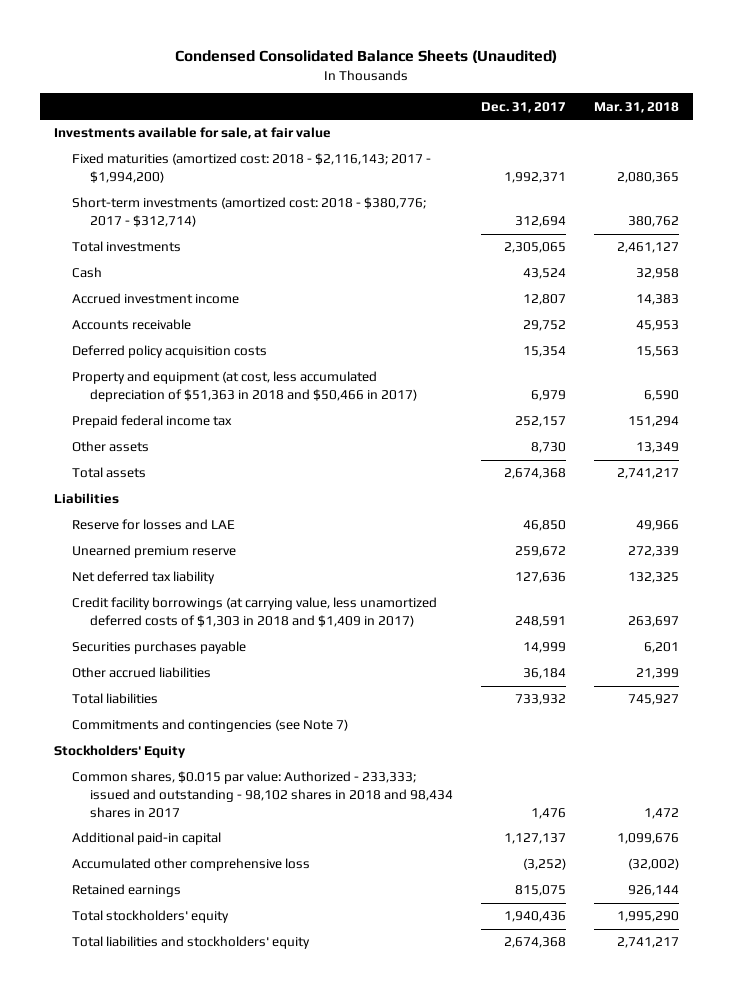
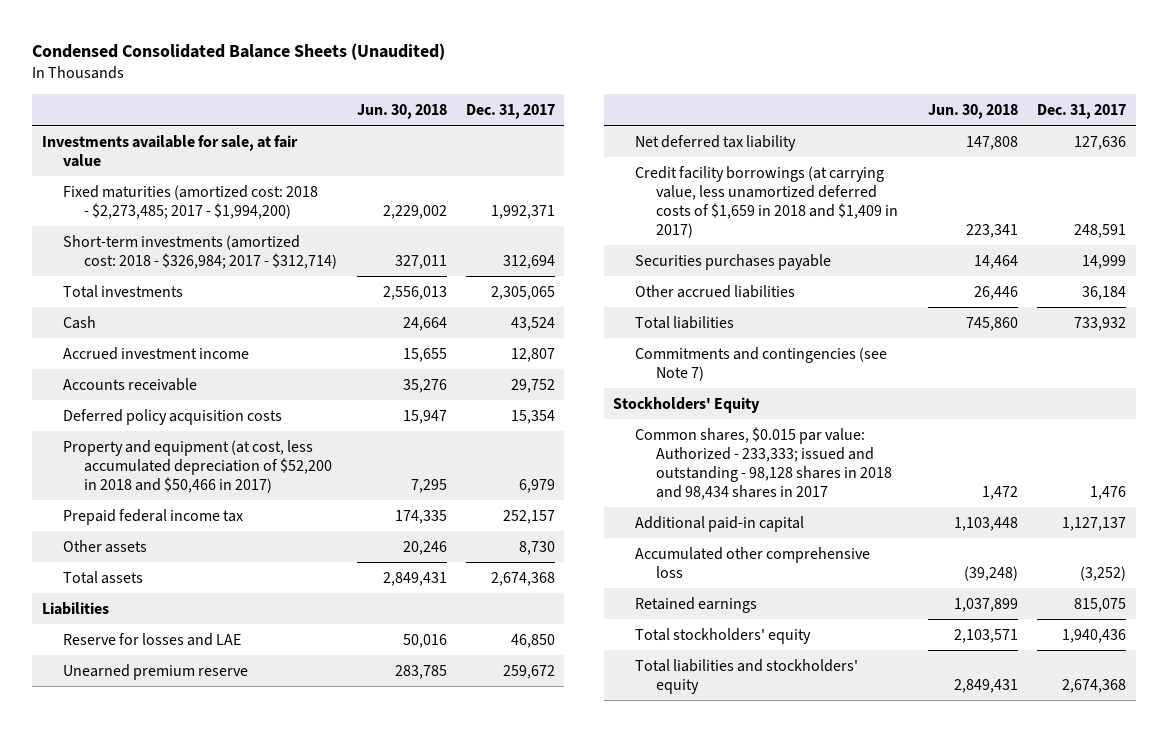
[593,101,679,113] Mar. 31, 2018 -> none
none -> [356,103,447,119] Jun. 30, 2018
[72,153,432,184] Fixed maturities (amortized cost: 2018 - $2,116,143; 2017 - $1,994,200) -> [63,184,319,219] Fixed maturities (amortized cost: 2018 - $2,273,485; 2017 - $1,994,200)
[72,197,427,228] Short-term investments (amortized cost: 2018 - $380,776; 2017 - $312,714) -> [63,234,338,269] Short-term investments (amortized cost: 2018 - $326,984; 2017 - $312,714)
[72,371,418,403] Property and equipment (at cost, less accumulated depreciation of $51,363 in 2018 and $50,466 in 2017) -> [63,439,333,494] Property and equipment (at cost, less accumulated depreciation of $52,200 in 2018 and $50,466 in 2017)
[72,597,438,628] Credit facility borrowings (at carrying value, less unamortized deferred costs of $1,303 in 2018 and $1,409 in 2017) -> [634,165,898,239] Credit facility borrowings (at carrying value, less unamortized deferred costs of $1,659 in 2018 and $1,409 in 2017)
[72,771,454,818] Common shares, $0.015 par value: Authorized - 233,333; issued and outstanding - 98,102 shares in 2018 and 98,434 shares in 2017 -> [634,426,892,501] Common shares, $0.015 par value: Authorized - 233,333; issued and outstanding - 98,128 shares in 2018 and 98,434 shares in 2017

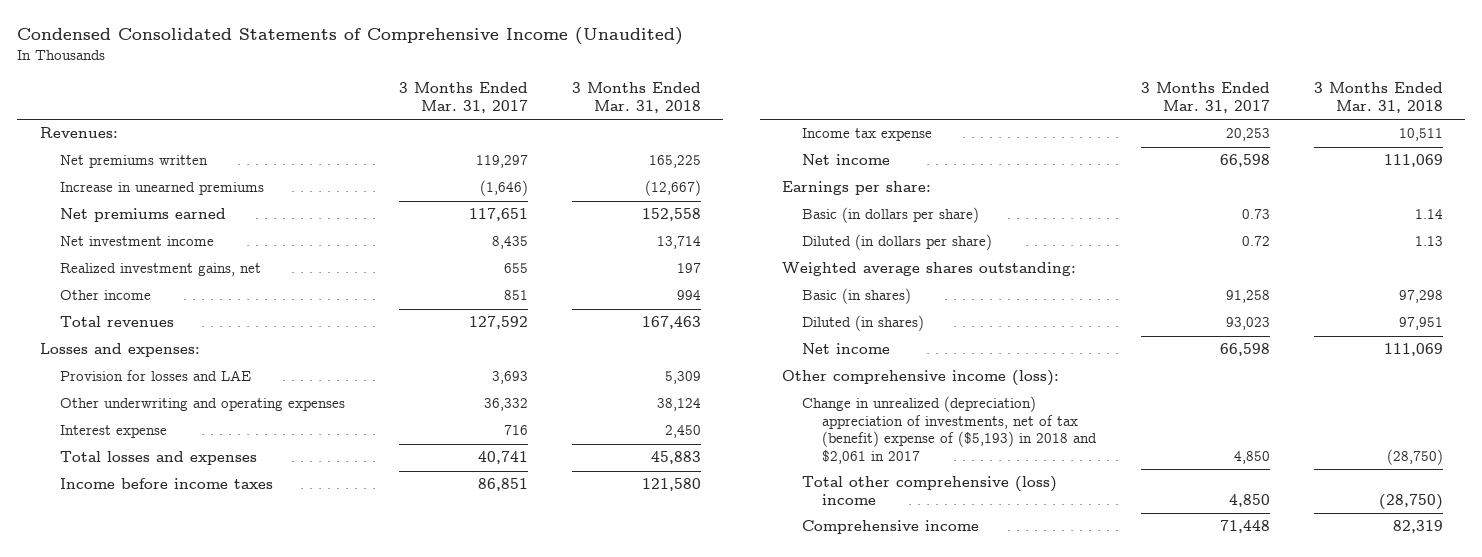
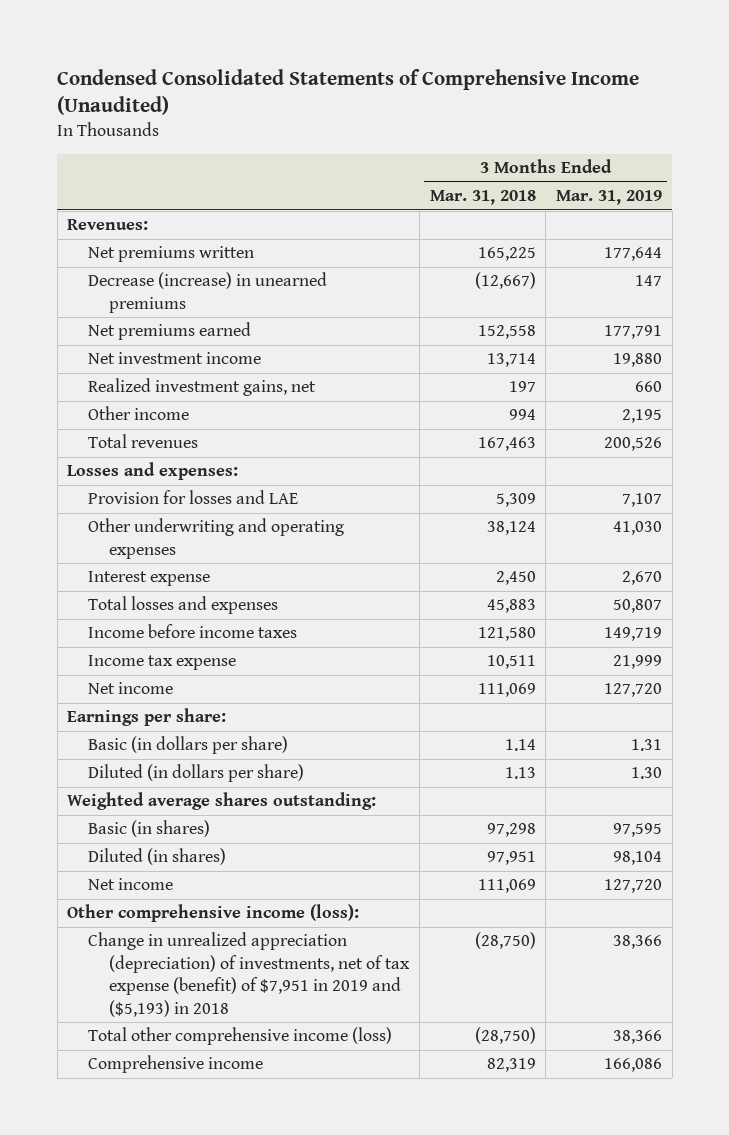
[398,82,528,113] 3 Months Ended Mar. 31, 2017 -> none
none -> [555,190,662,206] Mar. 31, 2019
[59,182,264,196] Increase in unearned premiums -> [88,272,328,313] Decrease (increase) in unearned premiums
[802,396,1098,464] Change in unrealized (depreciation) appreciation of investments, net of tax (benefit) expense of ($5,193) in 2018 and $2,061 in 2017 -> [88,932,411,1017] Change in unrealized appreciation (depreciation) of investments, net of tax expense (benefit) of $7,951 in 2019 and ($5,193) in 2018
[802,476,1058,505] Total other comprehensive (loss) income -> [88,1027,393,1046] Total other comprehensive income (loss)

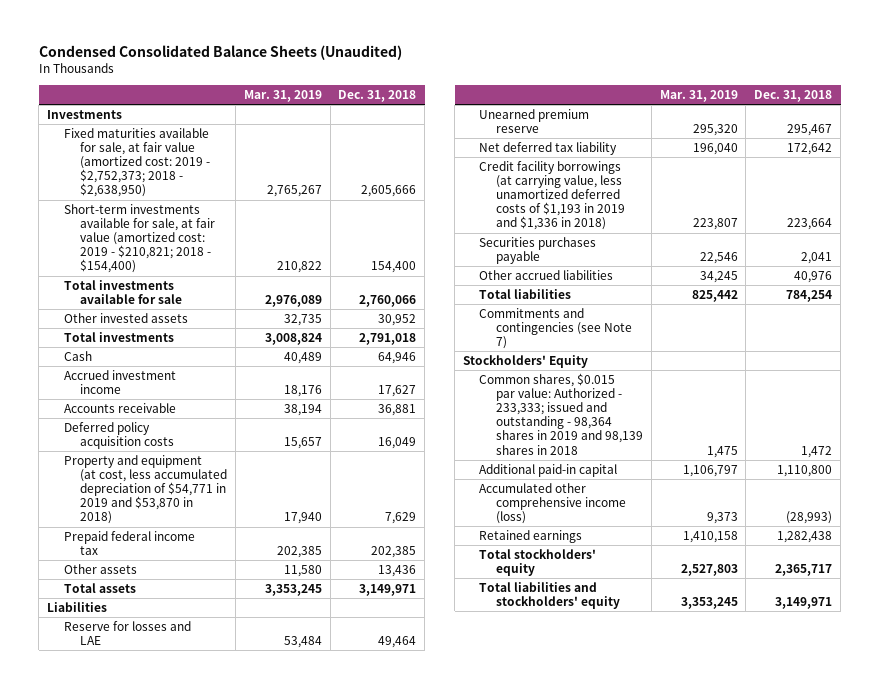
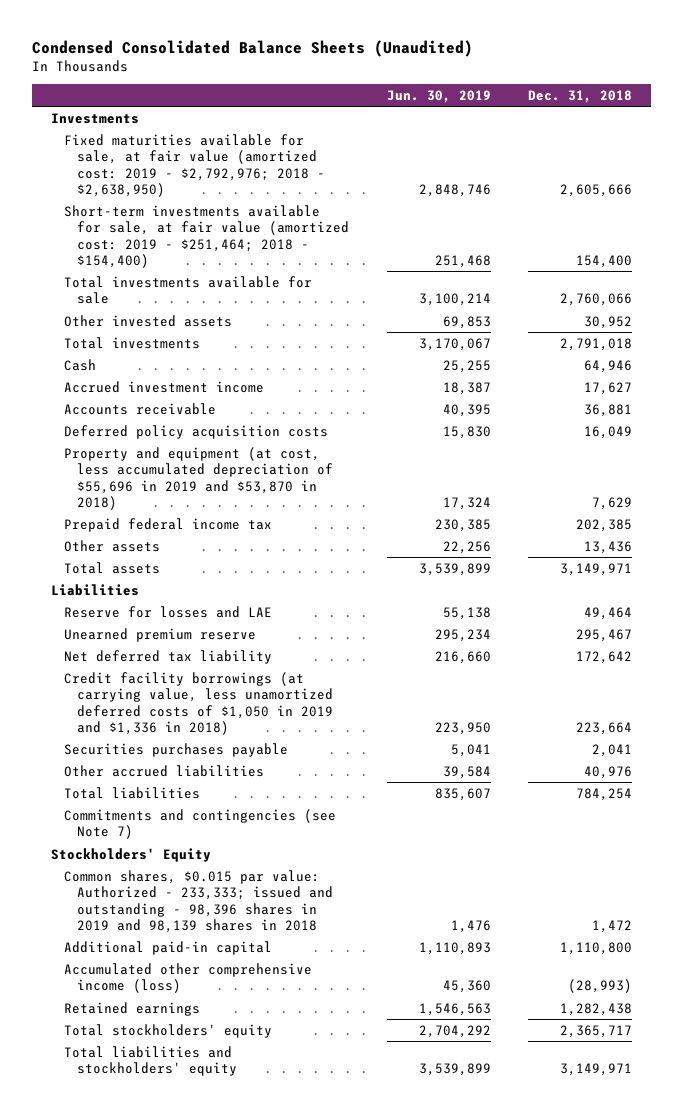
[243,90,322,103] Mar. 31, 2019 -> none
none -> [386,89,491,103] Jun. 30, 2019
[63,127,211,198] Fixed maturities available for sale, at fair value (amortized cost: 2019 - $2,752,373; 2018 - $2,638,950) -> [63,133,325,197] Fixed maturities available for sale, at fair value (amortized cost: 2019 - $2,792,976; 2018 - $2,638,950)
[63,203,216,274] Short-term investments available for sale, at fair value (amortized cost: 2019 - $210,821; 2018 - $154,400) -> [63,204,349,268] Short-term investments available for sale, at fair value (amortized cost: 2019 - $251,464; 2018 - $154,400)
[63,454,228,525] Property and equipment (at cost, less accumulated depreciation of $54,771 in 2019 and $53,870 in 2018) -> [63,446,333,510] Property and equipment (at cost, less accumulated depreciation of $55,696 in 2019 and $53,870 in 2018)
[479,160,625,231] Credit facility borrowings (at carrying value, less unamortized deferred costs of $1,193 in 2019 and $1,336 in 2018) -> [63,671,333,735] Credit facility borrowings (at carrying value, less unamortized deferred costs of $1,050 in 2019 and $1,336 in 2018)
[479,372,643,455] Common shares, $0.015 par value: Authorized - 233,333; issued and outstanding - 98,364 shares in 2019 and 98,139 shares in 2018 -> [63,869,333,933] Common shares, $0.015 par value: Authorized - 233,333; issued and outstanding - 98,396 shares in 2019 and 98,139 shares in 2018

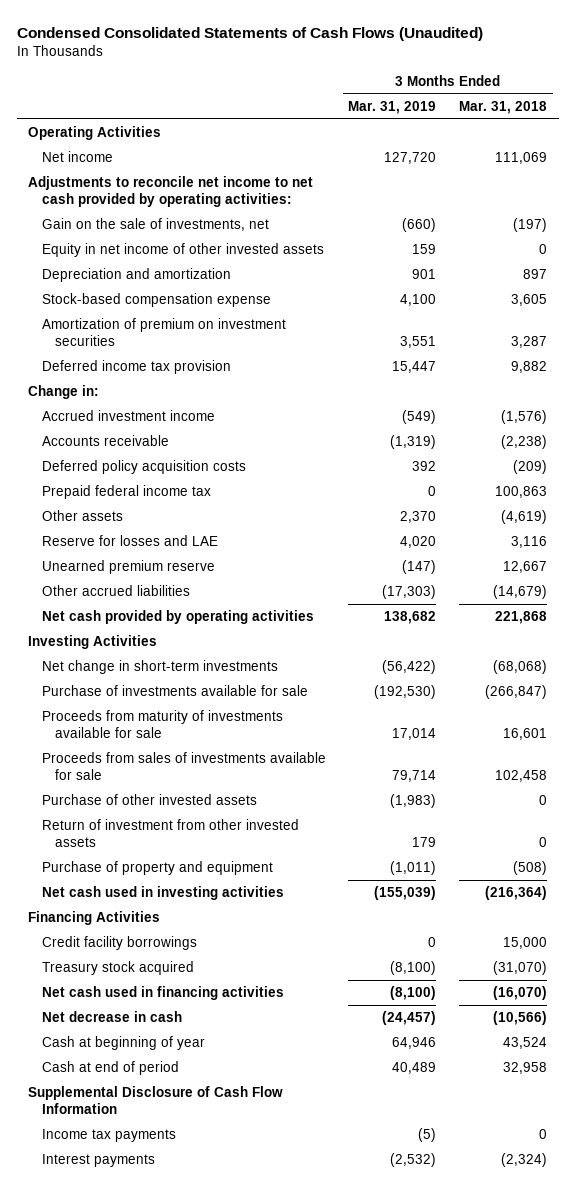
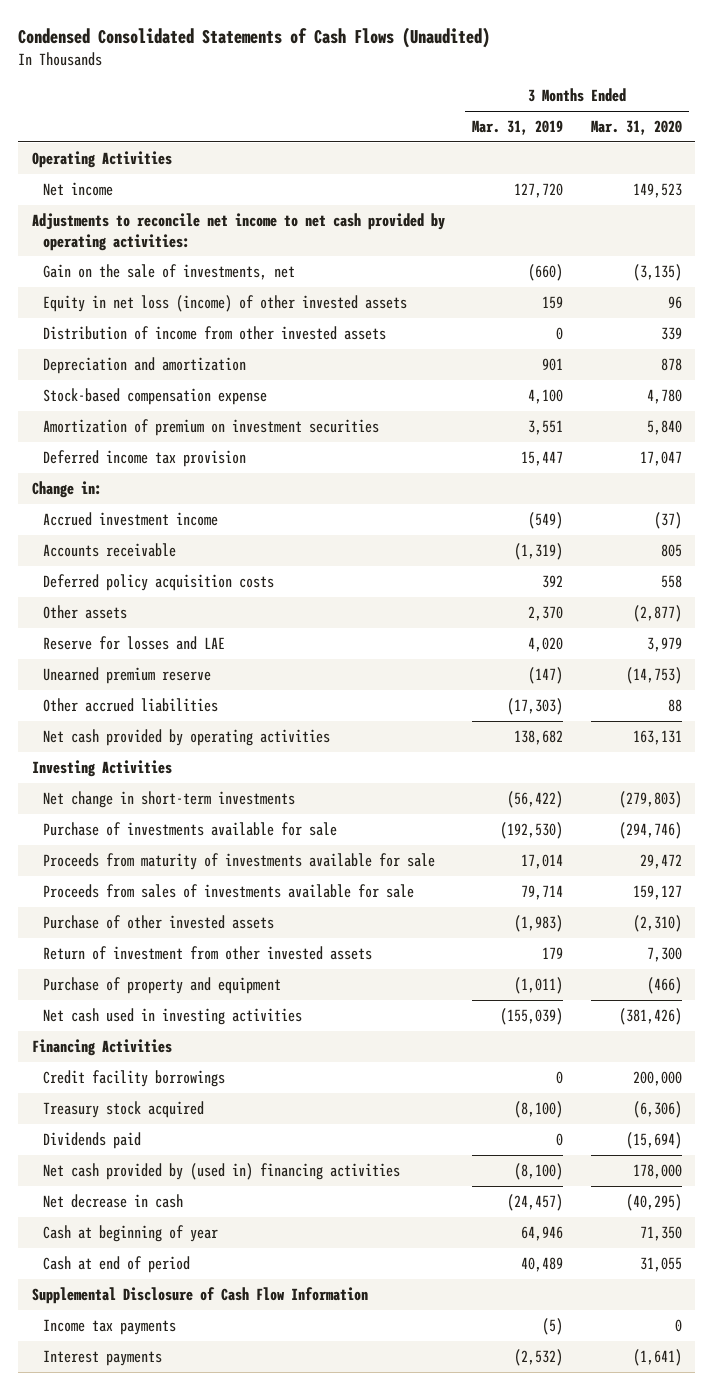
[459,100,548,114] Mar. 31, 2018 -> none
none -> [590,120,682,136] Mar. 31, 2020
[41,242,324,257] Equity in net income of other invested assets -> [43,294,408,312] Equity in net loss (income) of other invested assets
none -> [43,325,387,340] Distribution of income from other invested assets
[41,484,211,499] Prepaid federal income tax -> none
none -> [43,1131,142,1149] Dividends paid
[41,985,284,1000] Net cash used in financing activities -> [43,1162,401,1180] Net cash provided by (used in) financing activities

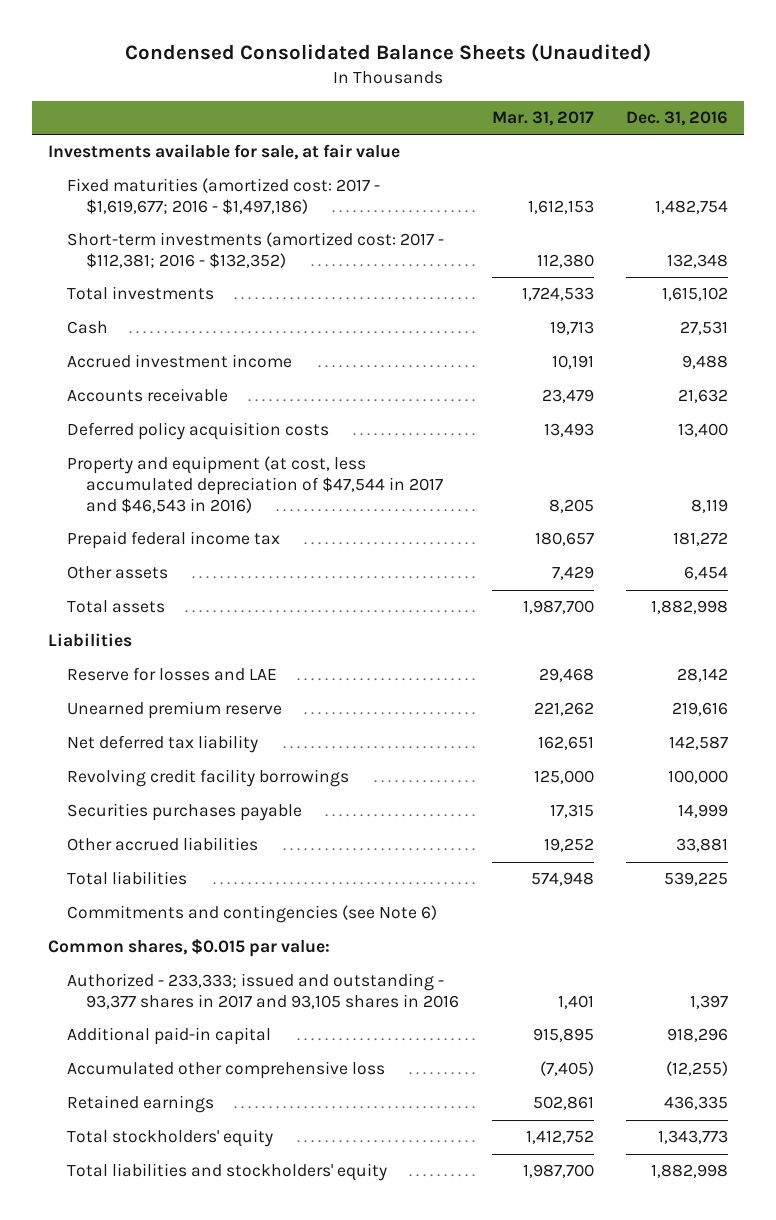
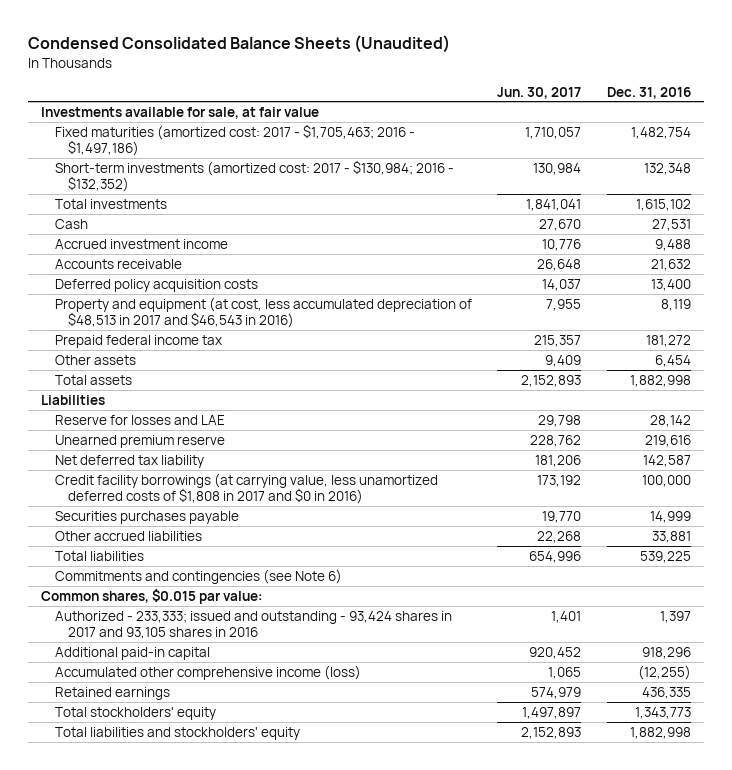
[491,111,594,127] Mar. 31, 2017 -> none
none -> [497,86,582,99] Jun. 30, 2017
[66,178,380,215] Fixed maturities (amortized cost: 2017 - $1,619,677; 2016 - $1,497,186) -> [54,123,415,157] Fixed maturities (amortized cost: 2017 - $1,705,463; 2016 - $1,497,186)
[66,232,444,269] Short-term investments (amortized cost: 2017 - $112,381; 2016 - $132,352) -> [54,159,454,193] Short-term investments (amortized cost: 2017 - $130,984; 2016 - $132,352)
[66,456,443,513] Property and equipment (at cost, less accumulated depreciation of $47,544 in 2017 and $46,543 in 2016) -> [54,296,472,329] Property and equipment (at cost, less accumulated depreciation of $48,513 in 2017 and $46,543 in 2016)
[66,769,349,788] Revolving credit facility borrowings -> [54,472,438,505] Credit facility borrowings (at carrying value, less unamortized deferred costs of $1,808 in 2017 and $0 in 2016)
[66,973,459,1010] Authorized - 233,333; issued and outstanding - 93,377 shares in 2017 and 93,105 shares in 2016 -> [54,610,452,640] Authorized - 233,333; issued and outstanding - 93,424 shares in 2017 and 93,105 shares in 2016
[66,1061,385,1080] Accumulated other comprehensive loss -> [54,664,361,680] Accumulated other comprehensive income (loss)

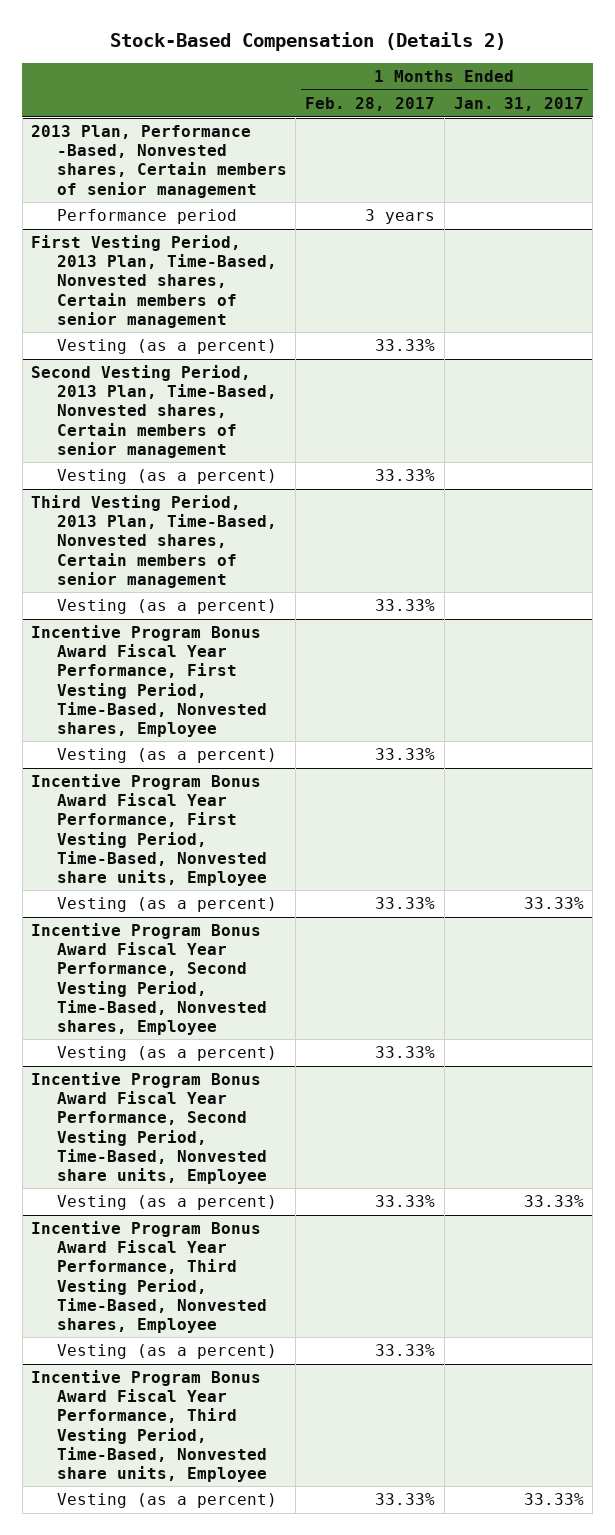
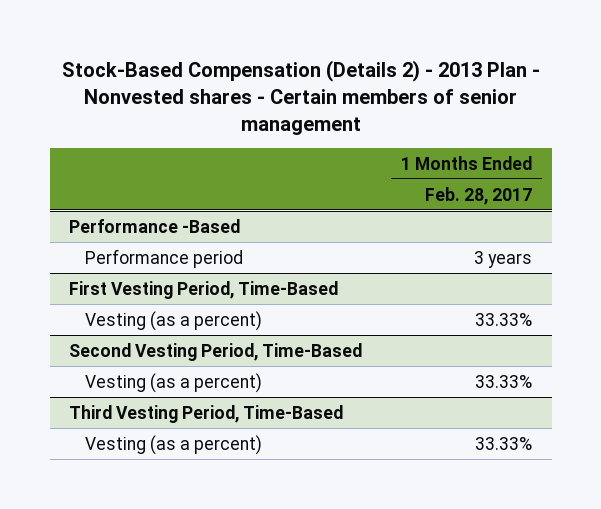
[109,31,506,51] Stock-Based Compensation (Details 2) -> [61,59,540,135] Stock-Based Compensation (Details 2) - 2013 Plan - Nonvested shares - Certain members of senior management
[453,97,584,112] Jan. 31, 2017 -> none
[31,125,287,198] 2013 Plan, Performance -Based, Nonvested shares, Certain members of senior management -> none
none -> [69,218,241,233] Performance -Based
[31,235,277,328] First Vesting Period, 2013 Plan, Time-Based, Nonvested shares, Certain members of senior management -> none
[56,339,277,355] Vesting (as a percent) -> none
[31,365,277,458] Second Vesting Period, 2013 Plan, Time-Based, Nonvested shares, Certain members of senior management -> none
[56,469,277,485] Vesting (as a percent) -> none
[31,495,277,588] Third Vesting Period, 2013 Plan, Time-Based, Nonvested shares, Certain members of senior management -> none
[56,599,277,615] Vesting (as a percent) -> none
[31,625,267,737] Incentive Program Bonus Award Fiscal Year Performance, First Vesting Period, Time-Based, Nonvested shares, Employee -> none
[56,748,277,764] Vesting (as a percent) -> none
[31,774,267,886] Incentive Program Bonus Award Fiscal Year Performance, First Vesting Period, Time-Based, Nonvested share units, Employee -> none
[56,897,277,913] Vesting (as a percent) -> none
[31,923,267,1035] Incentive Program Bonus Award Fiscal Year Performance, Second Vesting Period, Time-Based, Nonvested shares, Employee -> none
[56,1046,277,1062] Vesting (as a percent) -> none
[31,1072,267,1184] Incentive Program Bonus Award Fiscal Year Performance, Second Vesting Period, Time-Based, Nonvested share units, Employee -> none
none -> [69,280,339,299] First Vesting Period, Time-Based
[31,1221,267,1333] Incentive Program Bonus Award Fiscal Year Performance, Third Vesting Period, Time-Based, Nonvested shares, Employee -> none
none -> [69,342,363,361] Second Vesting Period, Time-Based
[31,1370,267,1482] Incentive Program Bonus Award Fiscal Year Performance, Third Vesting Period, Time-Based, Nonvested share units, Employee -> none
none -> [69,404,344,423] Third Vesting Period, Time-Based

